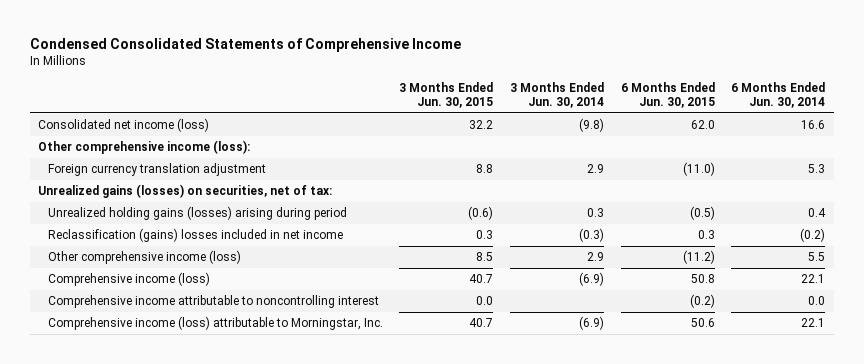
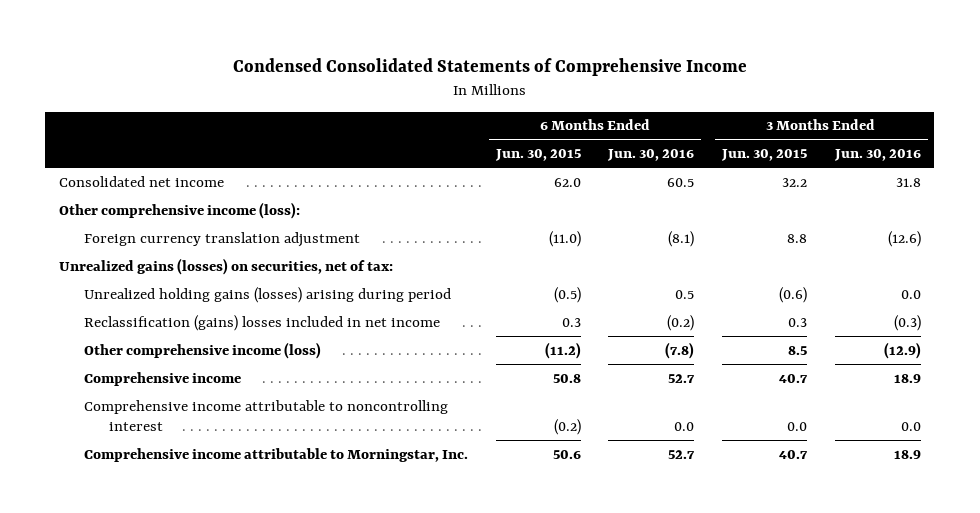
[509,82,604,109] 3 Months Ended Jun. 30, 2014 -> none
[731,82,826,109] 6 Months Ended Jun. 30, 2014 -> none
none -> [607,149,695,162] Jun. 30, 2016
none -> [833,149,921,162] Jun. 30, 2016
[38,118,210,133] Consolidated net income (loss) -> [59,175,225,187] Consolidated net income
[47,272,210,287] Comprehensive income (loss) -> [84,371,242,386] Comprehensive income
[47,316,383,331] Comprehensive income (loss) attributable to Morningstar, Inc. -> [84,447,469,462] Comprehensive income attributable to Morningstar, Inc.

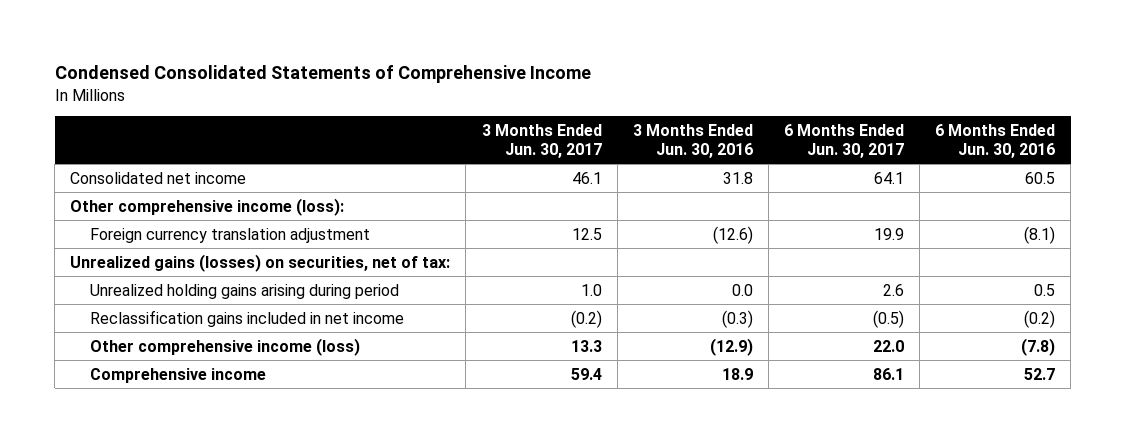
[494,149,581,162] Jun. 30, 2015 -> none
[721,149,808,162] Jun. 30, 2015 -> none
none -> [481,124,602,158] 3 Months Ended Jun. 30, 2017
none -> [784,124,905,158] 6 Months Ended Jun. 30, 2017
[84,286,452,303] Unrealized holding gains (losses) arising during period -> [90,283,400,299] Unrealized holding gains arising during period
[84,314,441,331] Reclassification (gains) losses included in net income -> [90,309,405,327] Reclassification gains included in net income
[84,399,449,431] Comprehensive income attributable to noncontrolling interest -> none
[84,447,469,462] Comprehensive income attributable to Morningstar, Inc. -> none

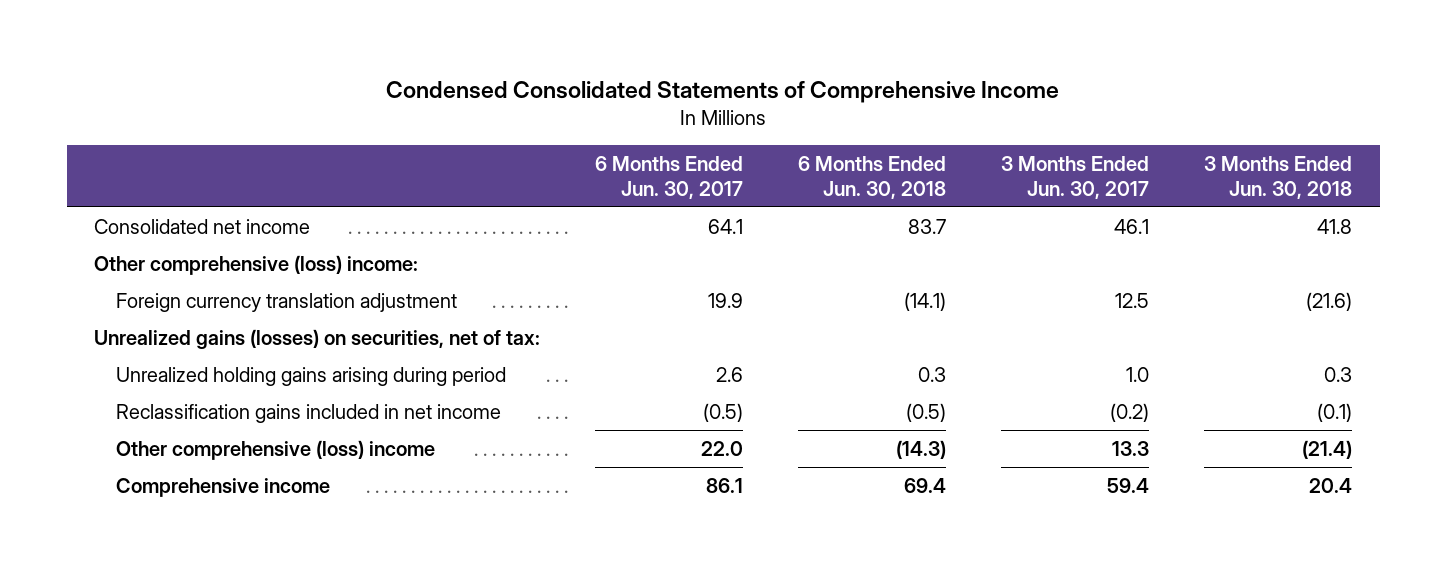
[632,124,753,158] 3 Months Ended Jun. 30, 2016 -> none
[935,124,1056,158] 6 Months Ended Jun. 30, 2016 -> none
none -> [798,155,947,199] 6 Months Ended Jun. 30, 2018
none -> [1204,155,1353,199] 3 Months Ended Jun. 30, 2018
[70,197,345,216] Other comprehensive income (loss): -> [94,255,419,276] Other comprehensive (loss) income:
[90,337,361,356] Other comprehensive income (loss) -> [115,440,435,461] Other comprehensive (loss) income

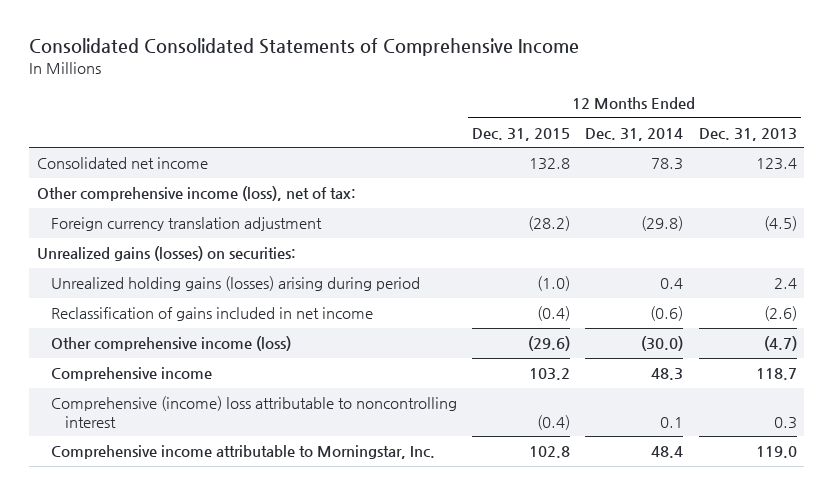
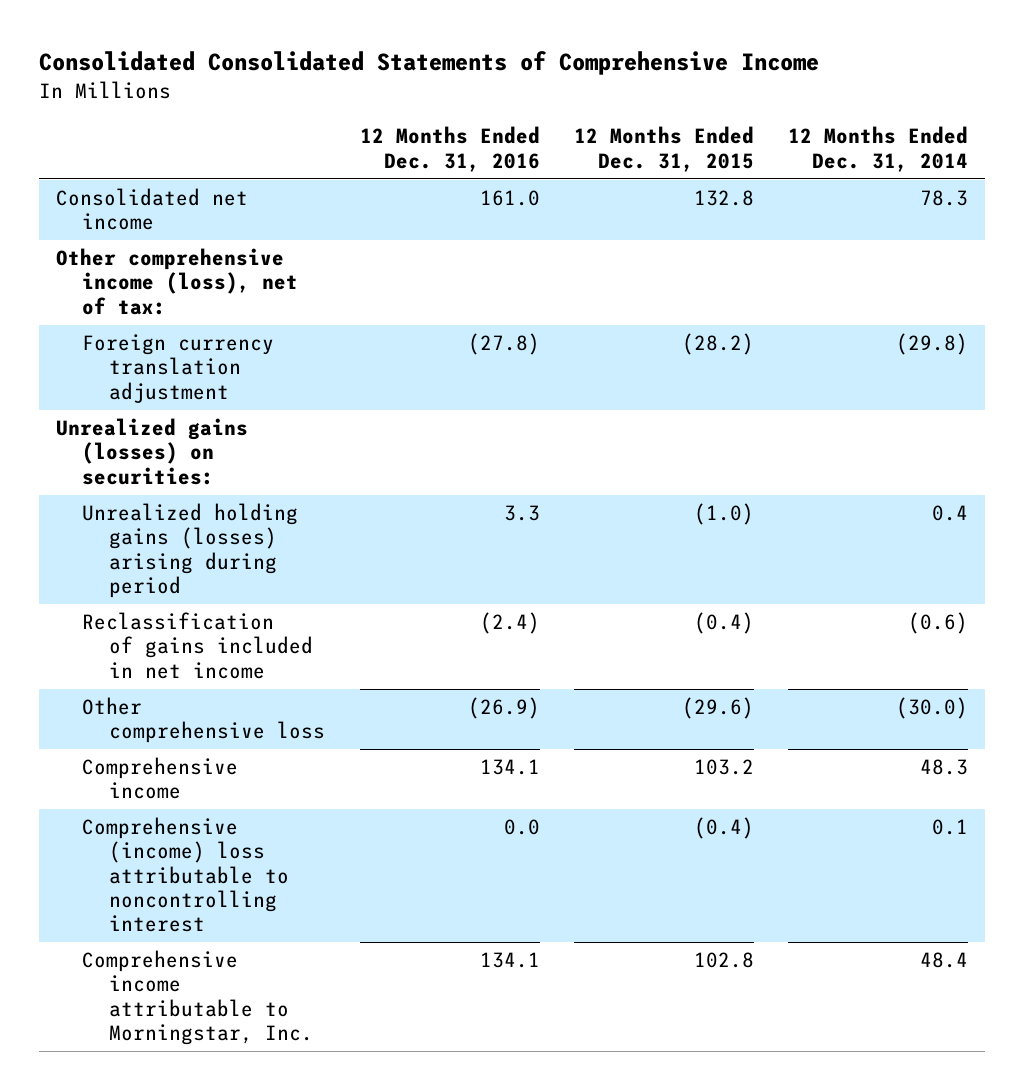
[698,127,797,141] Dec. 31, 2013 -> none
none -> [359,126,540,172] 12 Months Ended Dec. 31, 2016
[50,336,291,352] Other comprehensive income (loss) -> [82,697,326,744] Other comprehensive loss

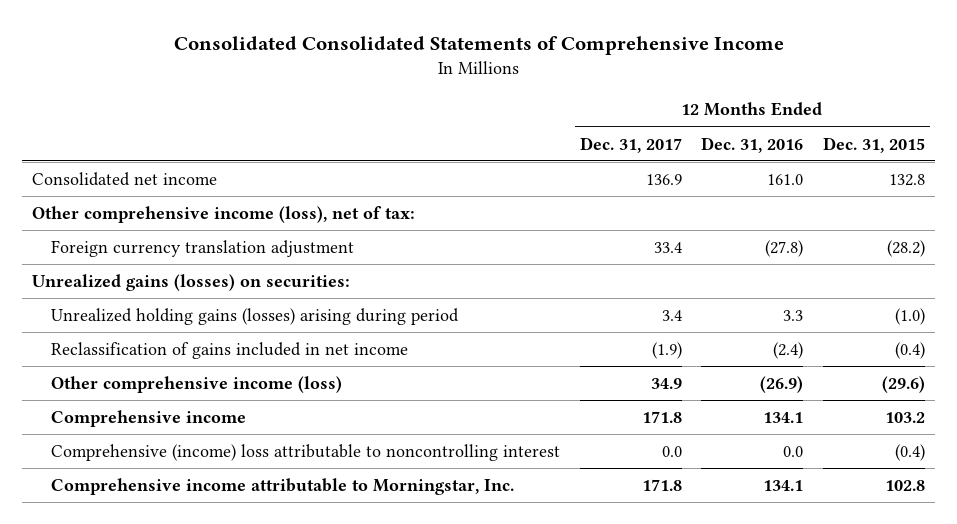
[788,126,969,172] 12 Months Ended Dec. 31, 2014 -> none
none -> [579,136,682,153] Dec. 31, 2017
[82,697,326,744] Other comprehensive loss -> [50,375,342,393] Other comprehensive income (loss)

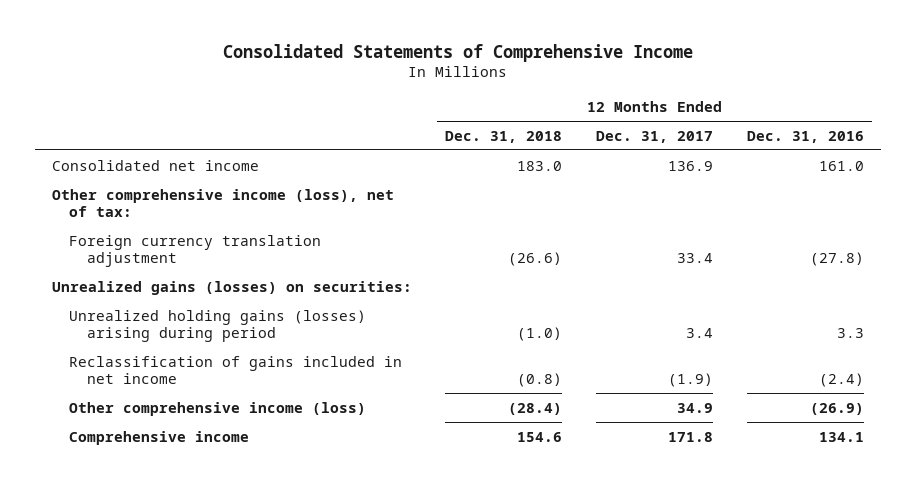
[173,36,784,56] Consolidated Consolidated Statements of Comprehensive Income -> [222,43,693,62] Consolidated Statements of Comprehensive Income
[823,136,926,153] Dec. 31, 2015 -> none
none -> [445,130,563,143] Dec. 31, 2018
[50,443,560,461] Comprehensive (income) loss attributable to noncontrolling interest -> none
[50,477,514,495] Comprehensive income attributable to Morningstar, Inc. -> none

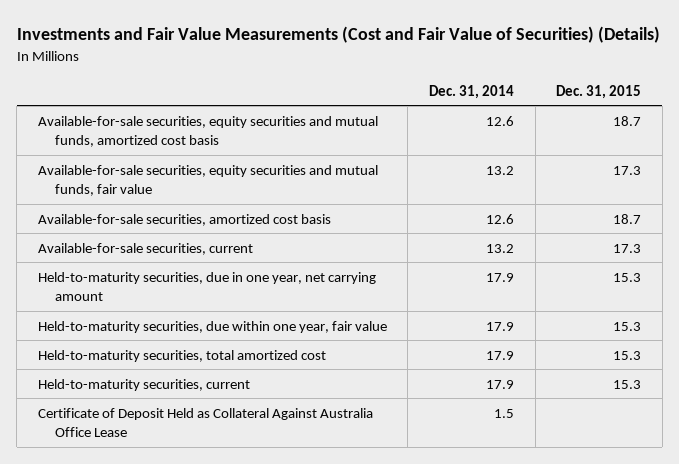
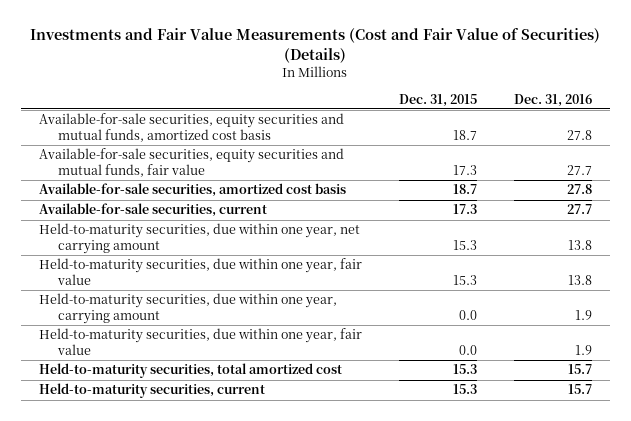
[429,84,515,99] Dec. 31, 2014 -> none
none -> [513,93,592,107] Dec. 31, 2016
[37,271,376,301] Held-to-maturity securities, due in one year, net carrying amount -> [38,223,360,255] Held-to-maturity securities, due within one year, net carrying amount
none -> [38,293,337,325] Held-to-maturity securities, due within one year, carrying amount
none -> [38,328,362,356] Held-to-maturity securities, due within one year, fair value
[37,407,373,437] Certificate of Deposit Held as Collateral Against Australia Office Lease -> none

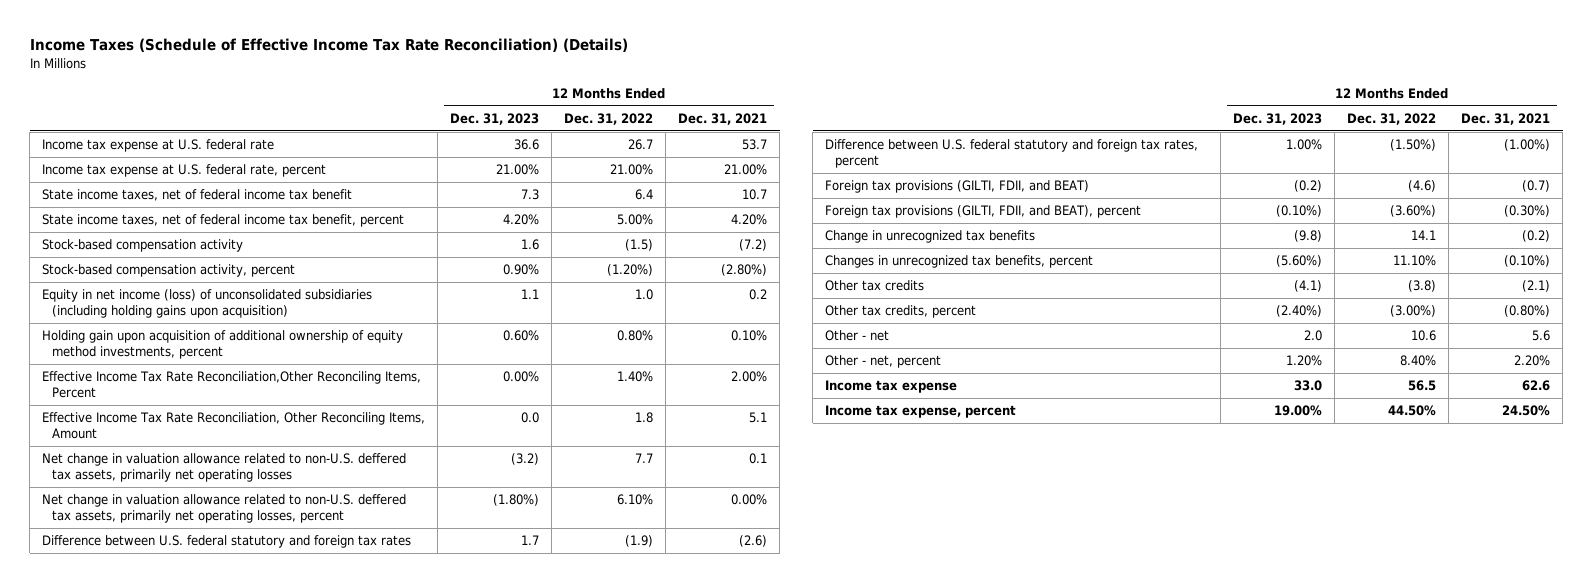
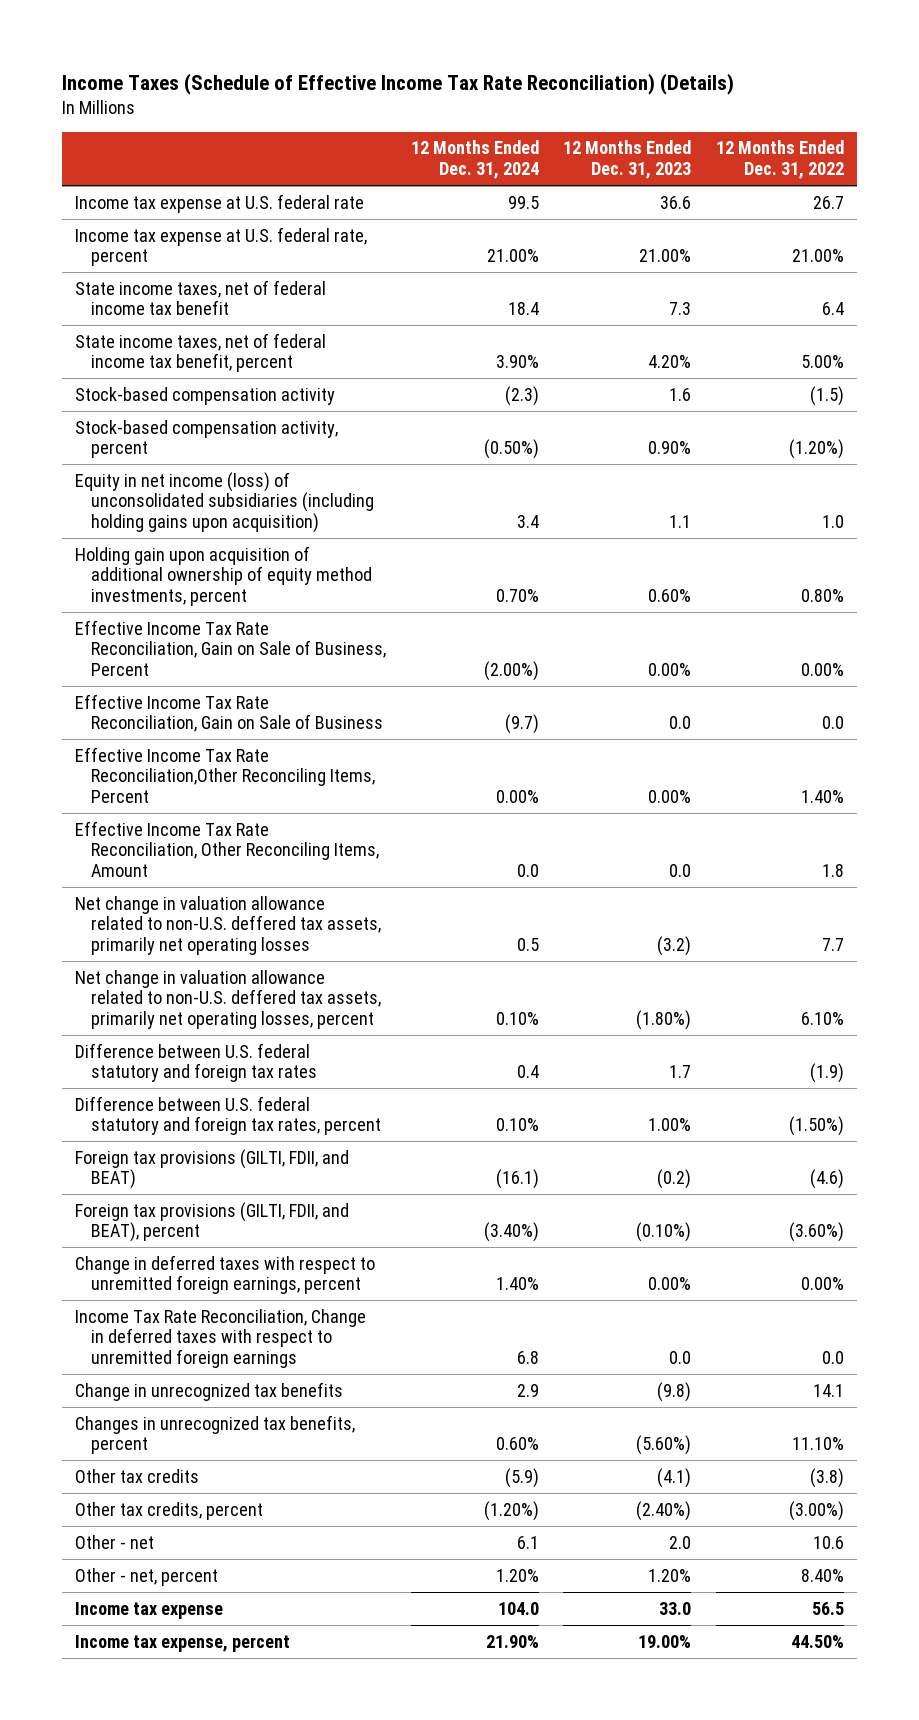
[678,113,768,126] Dec. 31, 2021 -> none
none -> [410,140,539,180] 12 Months Ended Dec. 31, 2024
none -> [74,619,386,676] Effective Income Tax Rate Reconciliation, Gain on Sale of Business, Percent
none -> [74,693,383,733] Effective Income Tax Rate Reconciliation, Gain on Sale of Business
none -> [74,1254,375,1295] Change in deferred taxes with respect to unremitted foreign earnings, percent
none -> [74,1308,366,1368] Income Tax Rate Reconciliation, Change in deferred taxes with respect to unremitted foreign earnings

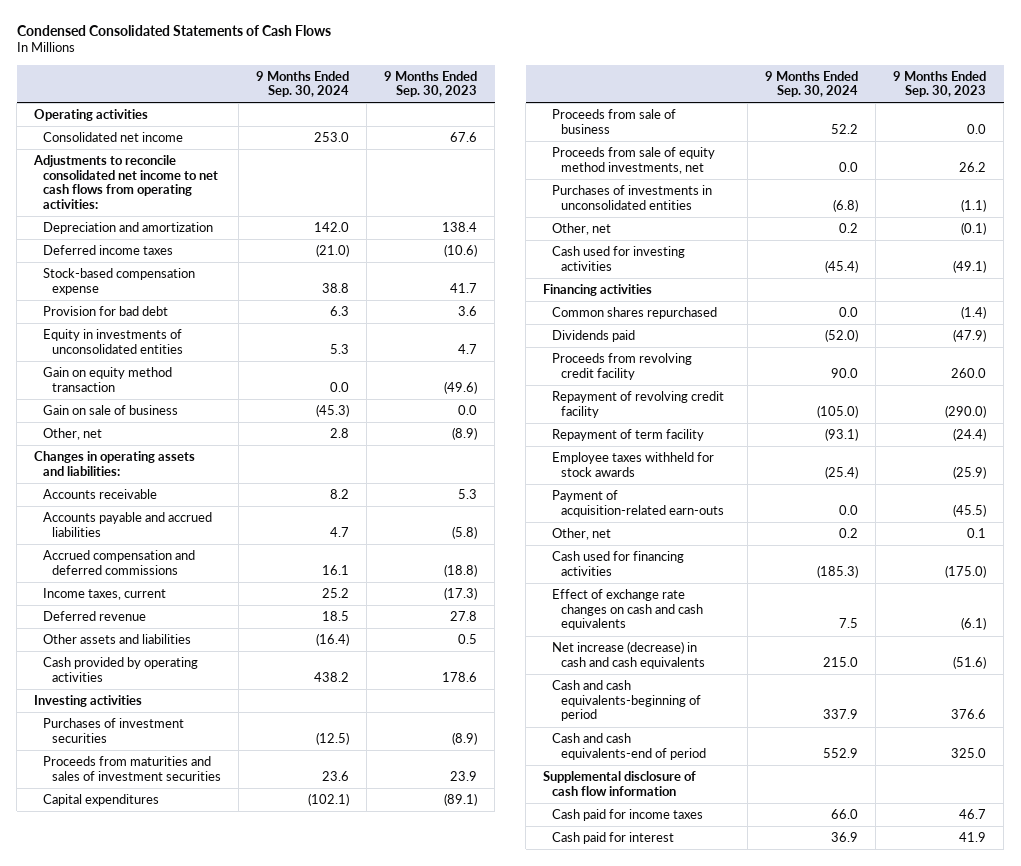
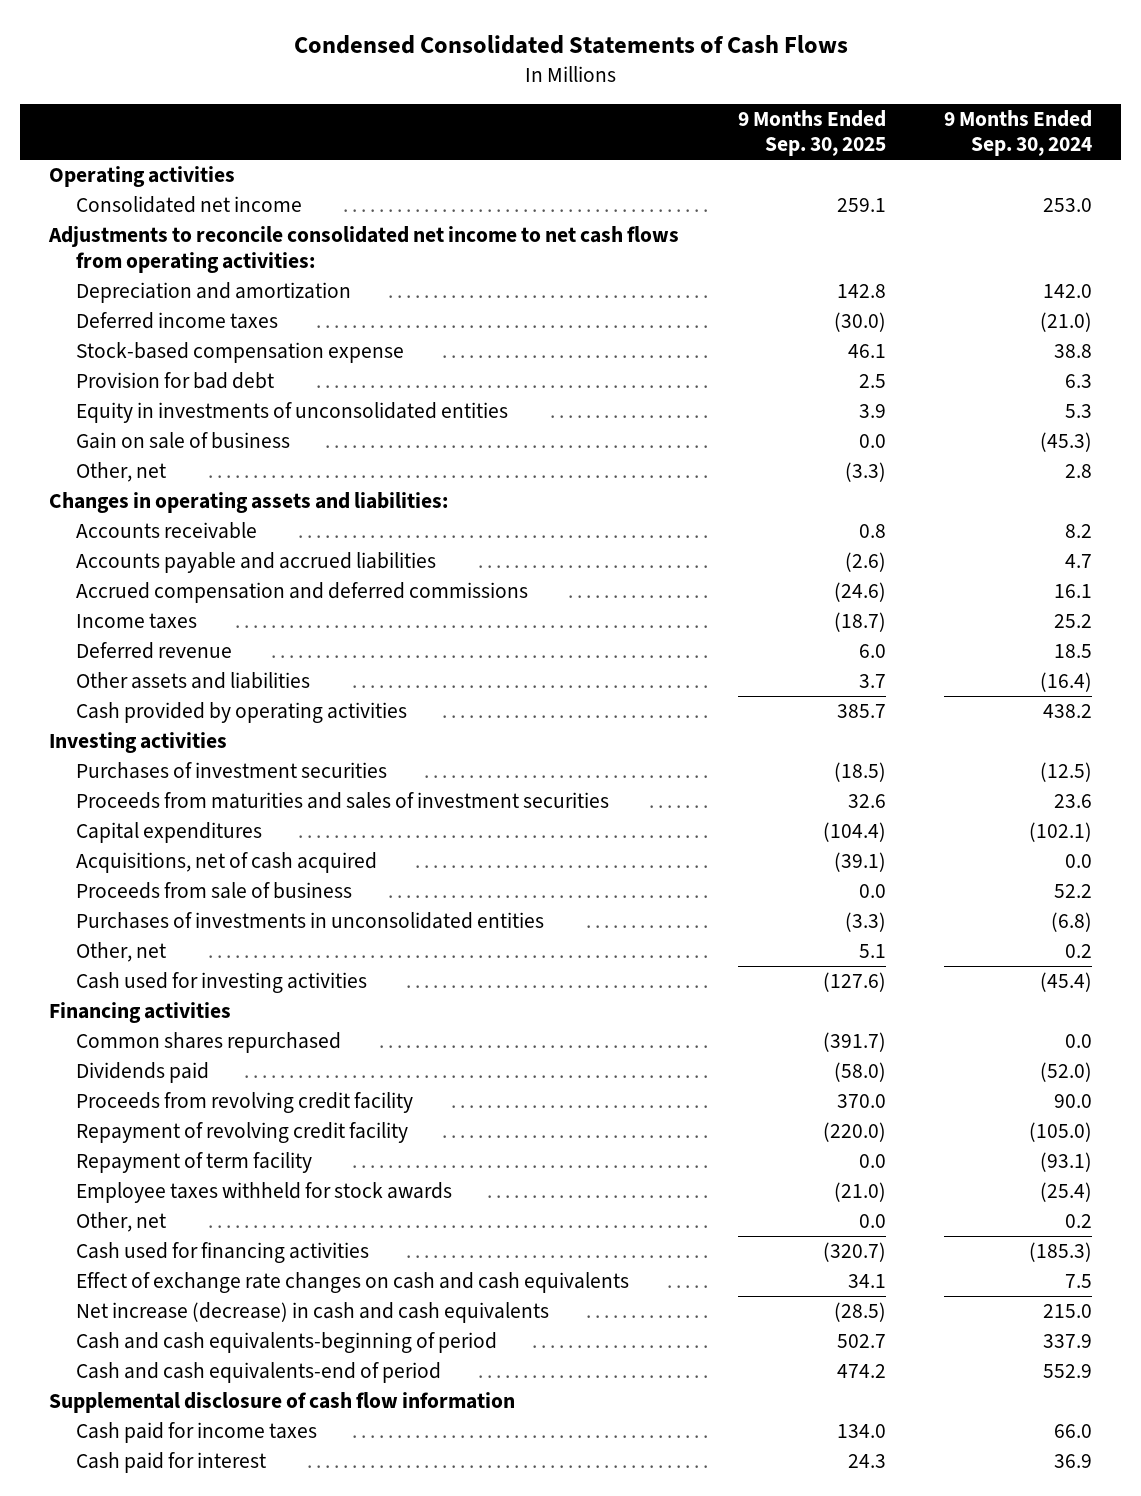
[384,70,478,98] 9 Months Ended Sep. 30, 2023 -> none
none -> [737,109,886,157] 9 Months Ended Sep. 30, 2025
[42,366,172,392] Gain on equity method transaction -> none
[42,587,166,600] Income taxes, current -> [76,613,198,630] Income taxes
none -> [76,852,378,874] Acquisitions, net of cash acquired
[551,146,715,174] Proceeds from sale of equity method investments, net -> none
[551,489,724,517] Payment of acquisition-related earn-outs -> none

